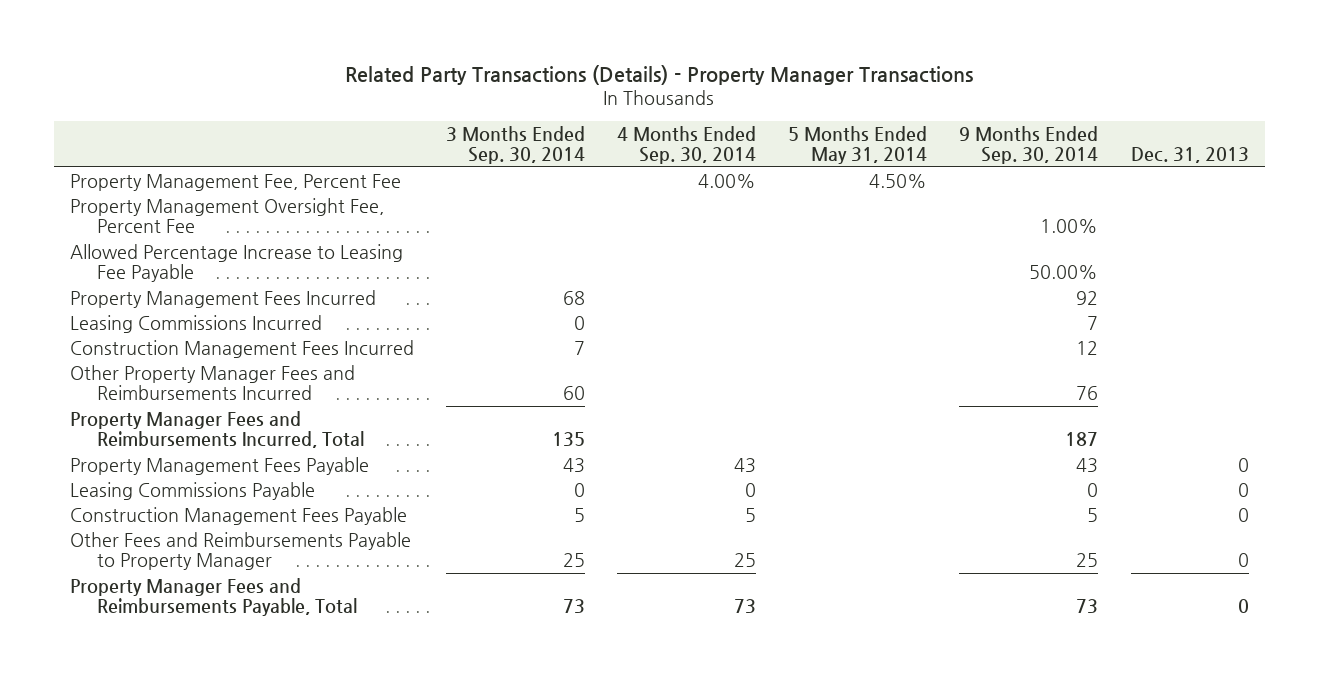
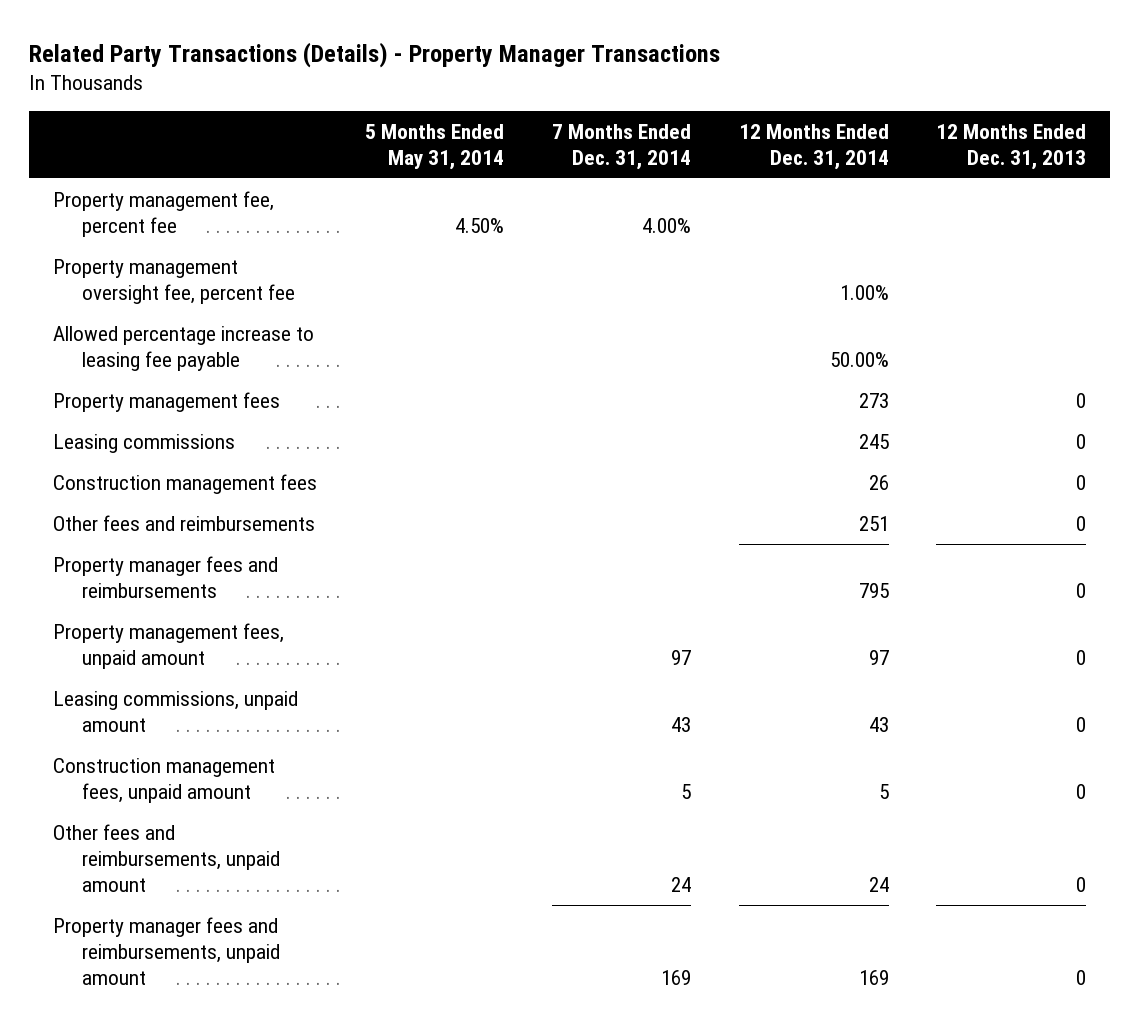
[446,126,586,165] 3 Months Ended Sep. 30, 2014 -> none
[617,126,757,165] 4 Months Ended Sep. 30, 2014 -> none
[959,126,1099,165] 9 Months Ended Sep. 30, 2014 -> none
[1130,147,1249,164] Dec. 31, 2013 -> none
none -> [551,123,691,171] 7 Months Ended Dec. 31, 2014
none -> [738,123,889,171] 12 Months Ended Dec. 31, 2014
none -> [936,123,1087,171] 12 Months Ended Dec. 31, 2013
[69,173,401,191] Property Management Fee, Percent Fee -> [53,190,275,237] Property management fee, percent fee
[69,197,384,233] Property Management Oversight Fee, Percent Fee -> [53,258,295,304] Property management oversight fee, percent fee
[69,243,403,282] Allowed Percentage Increase to Leasing Fee Payable -> [53,325,315,371] Allowed percentage increase to leasing fee payable
[69,289,376,308] Property Management Fees Incurred -> [53,391,281,412] Property management fees
[69,314,322,333] Leasing Commissions Incurred -> [53,433,236,453] Leasing commissions
[69,339,414,358] Construction Management Fees Incurred -> [53,473,318,494] Construction management fees
[69,364,355,400] Other Property Manager Fees and Reimbursements Incurred -> [53,514,316,531] Other fees and reimbursements
[69,410,364,448] Property Manager Fees and Reimbursements Incurred, Total -> [53,555,279,598] Property manager fees and reimbursements
[69,456,369,475] Property Management Fees Payable -> [53,622,285,669] Property management fees, unpaid amount
[69,481,315,500] Leasing Commissions Payable -> [53,690,299,732] Leasing commissions, unpaid amount
[69,506,407,525] Construction Management Fees Payable -> [53,757,276,803] Construction management fees, unpaid amount
[69,531,411,570] Other Fees and Reimbursements Payable to Property Manager -> [53,823,280,893] Other fees and reimbursements, unpaid amount
[69,577,357,616] Property Manager Fees and Reimbursements Payable, Total -> [53,916,280,986] Property manager fees and reimbursements, unpaid amount

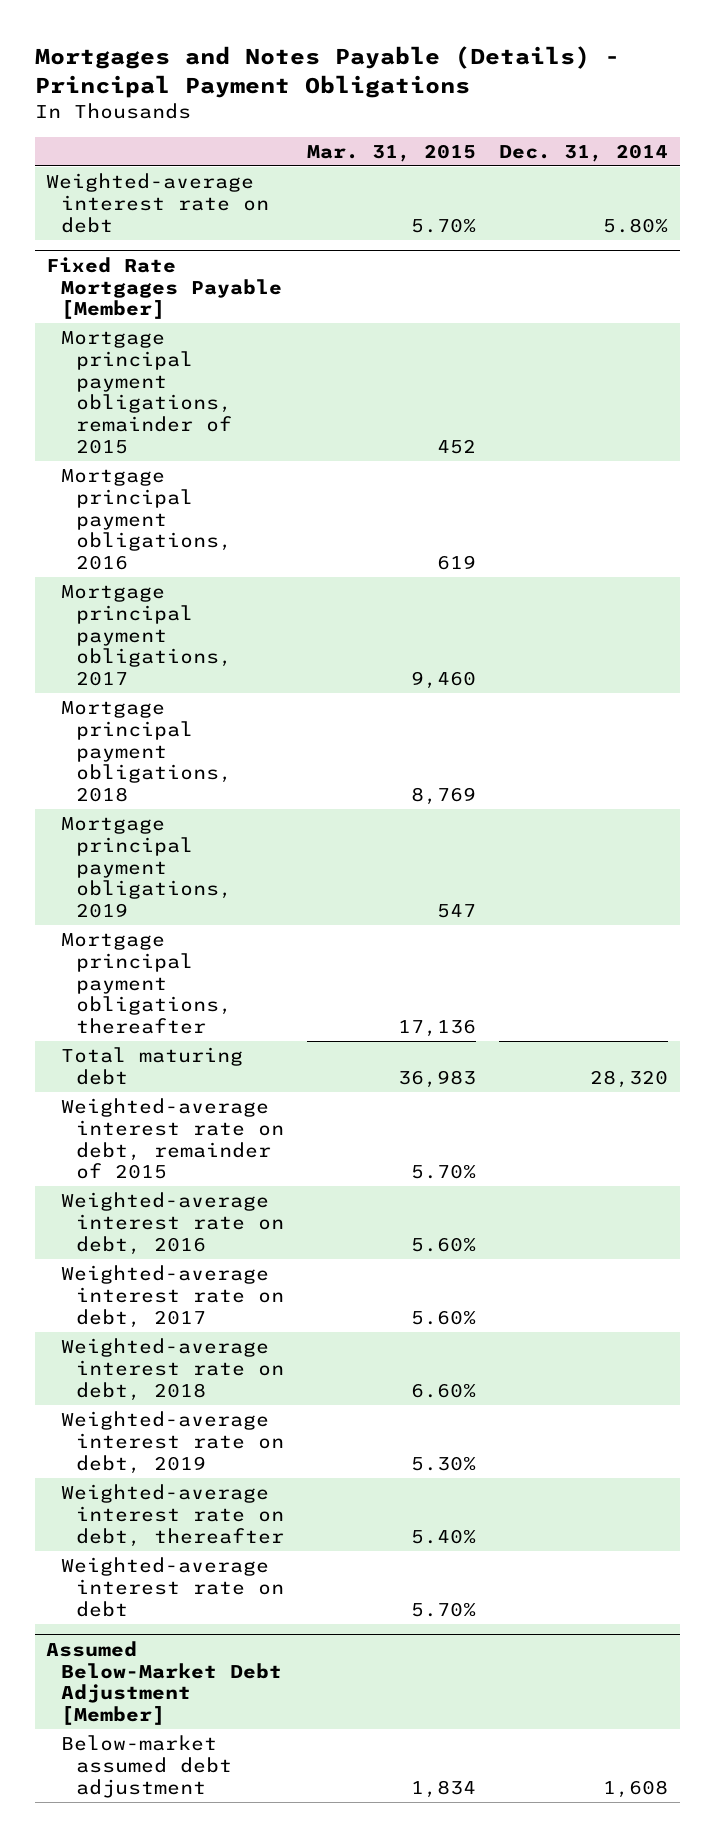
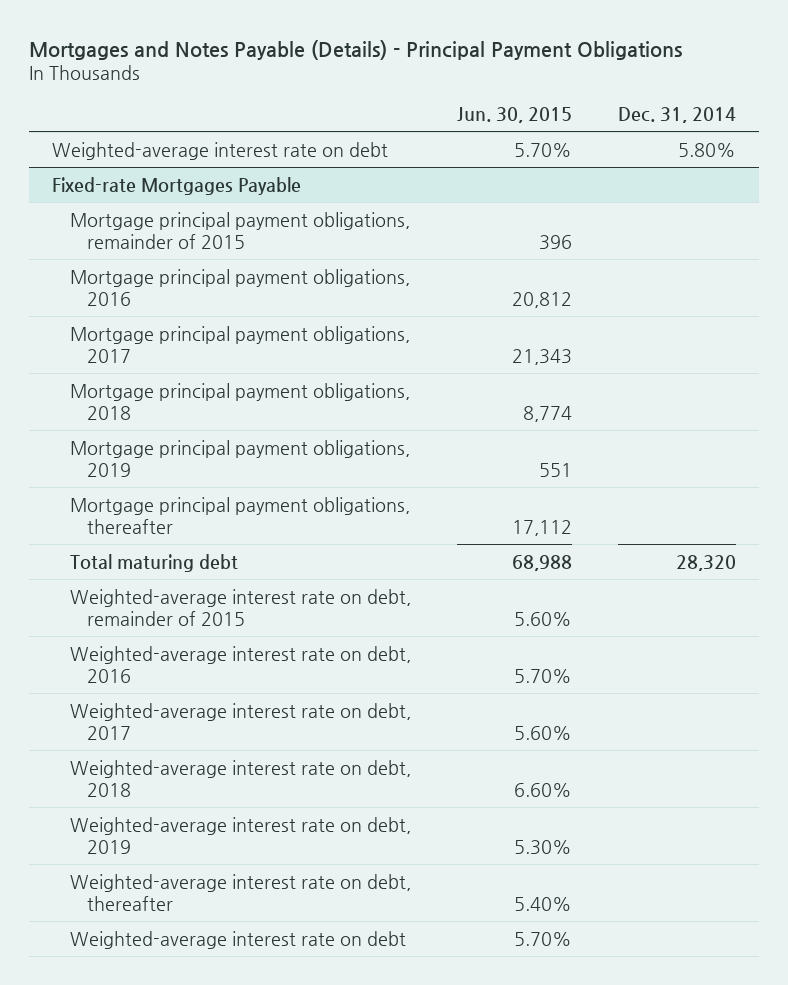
[306,143,476,162] Mar. 31, 2015 -> none
none -> [456,106,572,123] Jun. 30, 2015
[46,256,282,320] Fixed Rate Mortgages Payable [Member] -> [51,176,301,195] Fixed-rate Mortgages Payable
[46,1640,282,1726] Assumed Below-Market Debt Adjustment [Member] -> none
[60,1735,232,1798] Below-market assumed debt adjustment -> none

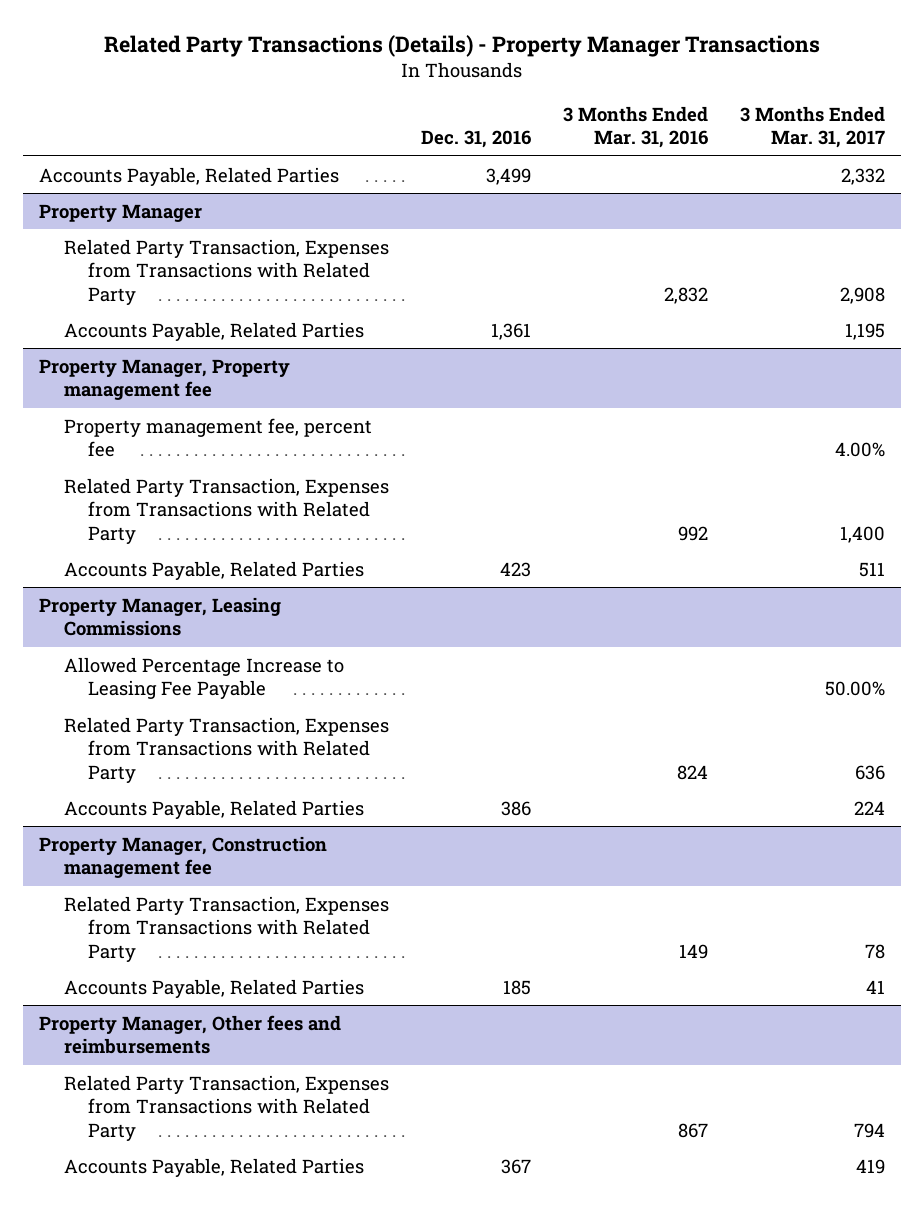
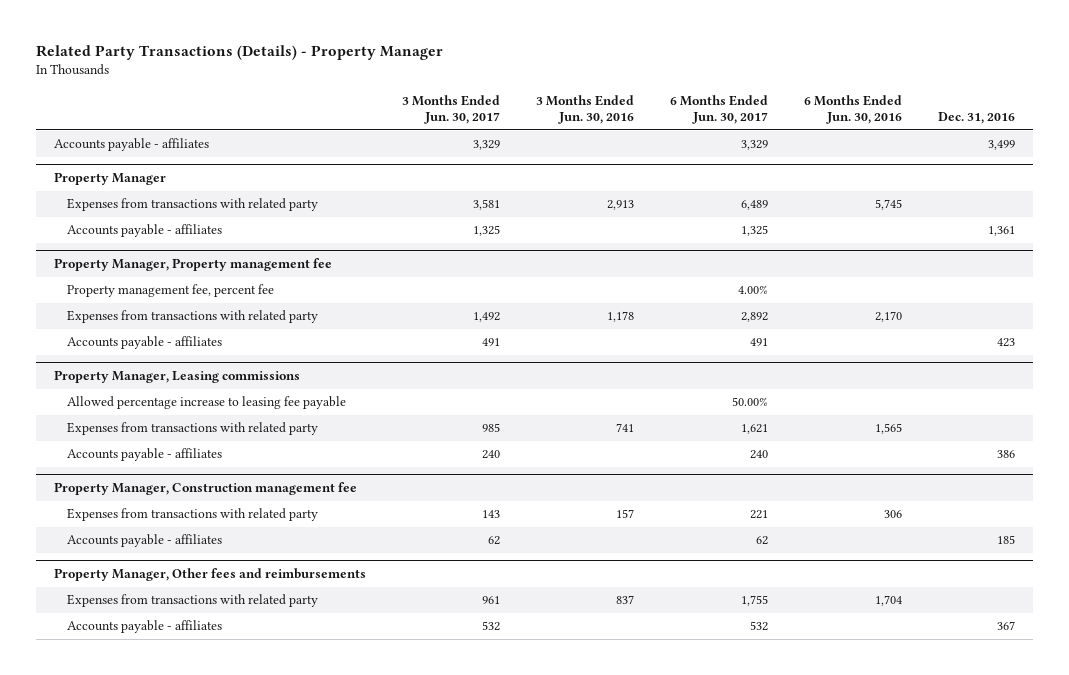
[104,35,821,58] Related Party Transactions (Details) - Property Manager Transactions -> [35,45,443,61] Related Party Transactions (Details) - Property Manager
[562,105,708,149] 3 Months Ended Mar. 31, 2016 -> none
[739,105,885,149] 3 Months Ended Mar. 31, 2017 -> none
none -> [401,95,500,125] 3 Months Ended Jun. 30, 2017
none -> [535,95,634,125] 3 Months Ended Jun. 30, 2016
none -> [669,95,768,125] 6 Months Ended Jun. 30, 2017
none -> [803,95,902,125] 6 Months Ended Jun. 30, 2016
[39,166,340,186] Accounts Payable, Related Parties -> [53,138,209,152] Accounts payable - affiliates
[63,238,389,306] Related Party Transaction, Expenses from Transactions with Related Party -> [66,198,318,212] Expenses from transactions with related party
[63,321,364,341] Accounts Payable, Related Parties -> [66,224,222,238] Accounts payable - affiliates
[63,477,389,545] Related Party Transaction, Expenses from Transactions with Related Party -> [66,310,318,324] Expenses from transactions with related party
[63,560,364,580] Accounts Payable, Related Parties -> [66,336,222,350] Accounts payable - affiliates
[39,596,282,637] Property Manager, Leasing Commissions -> [53,370,300,384] Property Manager, Leasing commissions
[63,656,344,700] Allowed Percentage Increase to Leasing Fee Payable -> [66,396,346,410] Allowed percentage increase to leasing fee payable
[63,716,389,784] Related Party Transaction, Expenses from Transactions with Related Party -> [66,422,318,436] Expenses from transactions with related party
[63,799,364,819] Accounts Payable, Related Parties -> [66,448,222,462] Accounts payable - affiliates
[63,895,389,963] Related Party Transaction, Expenses from Transactions with Related Party -> [66,508,318,522] Expenses from transactions with related party
[63,978,364,998] Accounts Payable, Related Parties -> [66,534,222,548] Accounts payable - affiliates
[63,1074,389,1142] Related Party Transaction, Expenses from Transactions with Related Party -> [66,594,318,608] Expenses from transactions with related party
[63,1157,364,1177] Accounts Payable, Related Parties -> [66,620,222,634] Accounts payable - affiliates

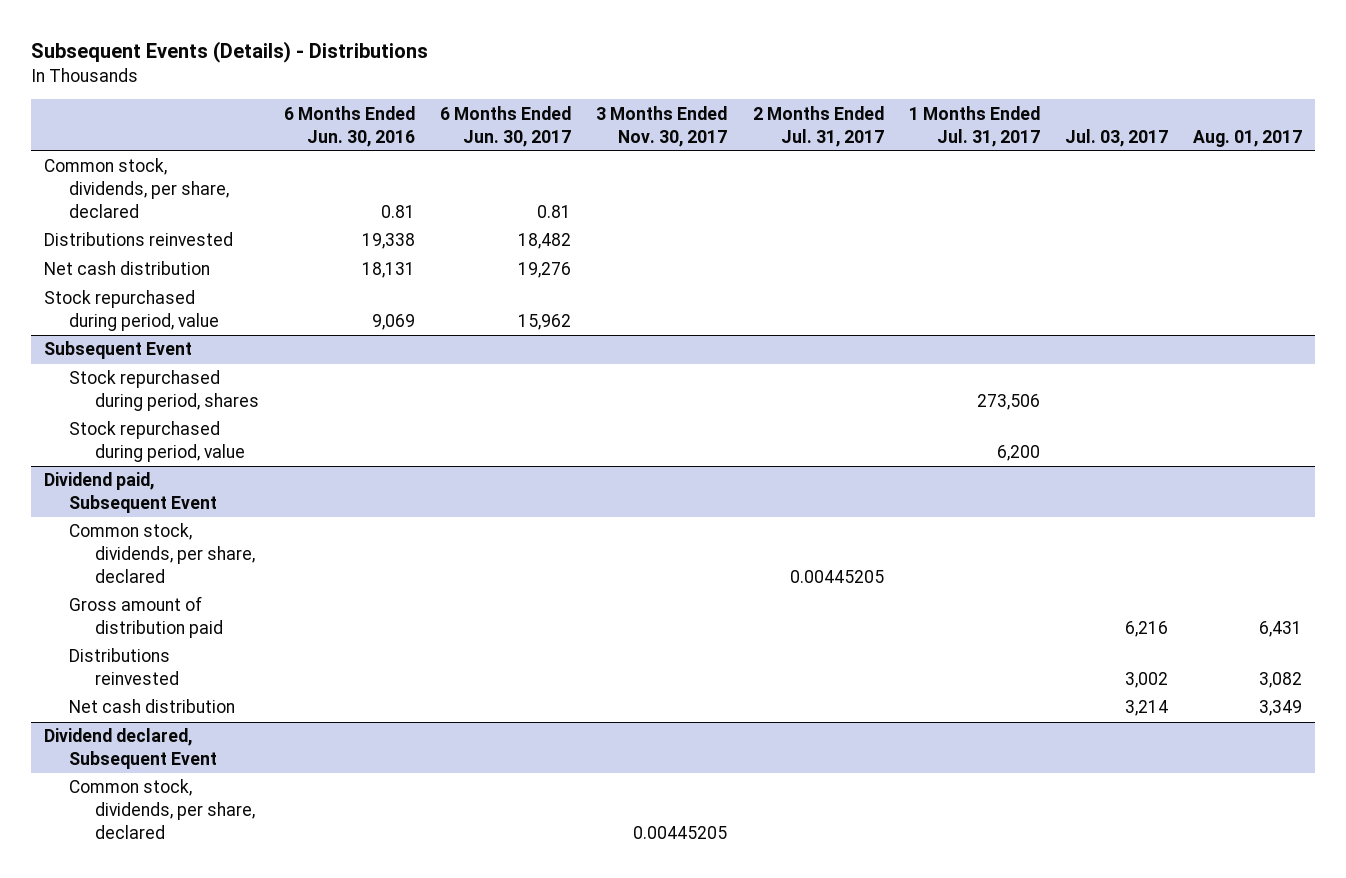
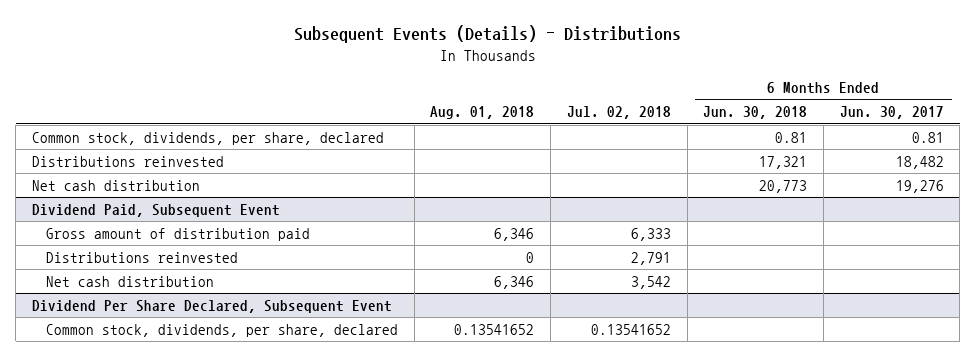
[284,105,416,147] 6 Months Ended Jun. 30, 2016 -> none
[596,105,728,147] 3 Months Ended Nov. 30, 2017 -> none
[752,105,884,147] 2 Months Ended Jul. 31, 2017 -> none
[908,105,1040,147] 1 Months Ended Jul. 31, 2017 -> none
[1064,128,1168,147] Jul. 03, 2017 -> none
[1193,129,1303,147] Aug. 01, 2017 -> none
none -> [430,106,535,120] Aug. 01, 2018
none -> [566,106,671,120] Jul. 02, 2018
none -> [703,106,808,120] Jun. 30, 2018
[43,290,220,332] Stock repurchased during period, value -> none
[43,341,192,360] Subsequent Event -> none
[69,370,260,412] Stock repurchased during period, shares -> none
[69,421,246,463] Stock repurchased during period, value -> none
[69,523,256,583] Common stock, dividends, per share, declared -> none
[43,472,218,514] Dividend paid, Subsequent Event -> [31,204,280,218] Dividend Paid, Subsequent Event
[43,728,218,770] Dividend declared, Subsequent Event -> [31,300,392,314] Dividend Per Share Declared, Subsequent Event

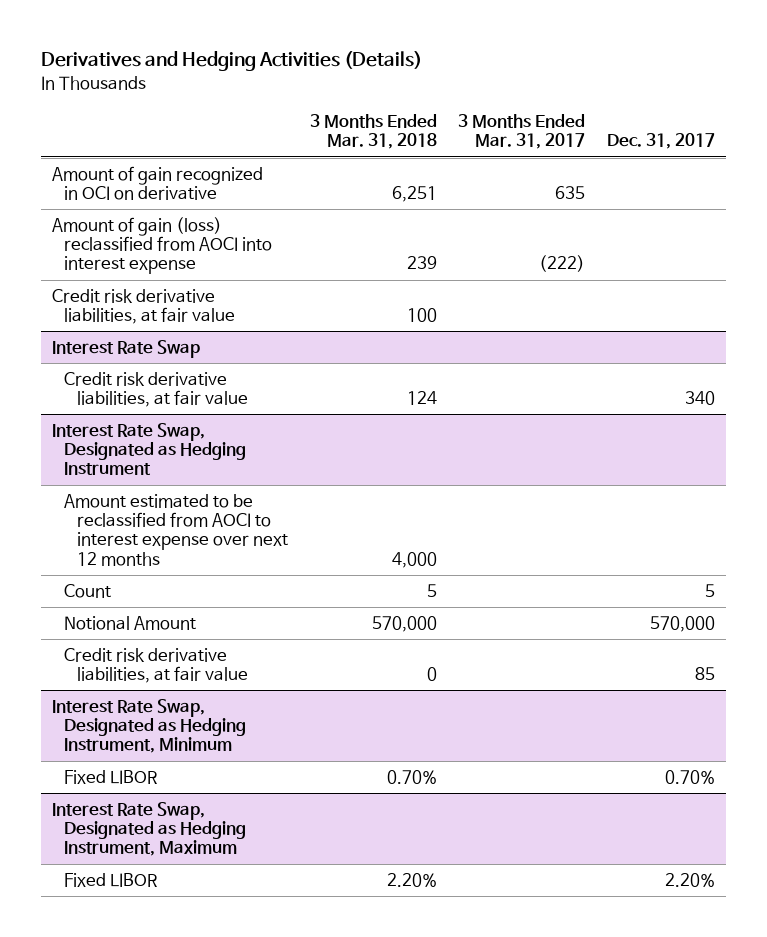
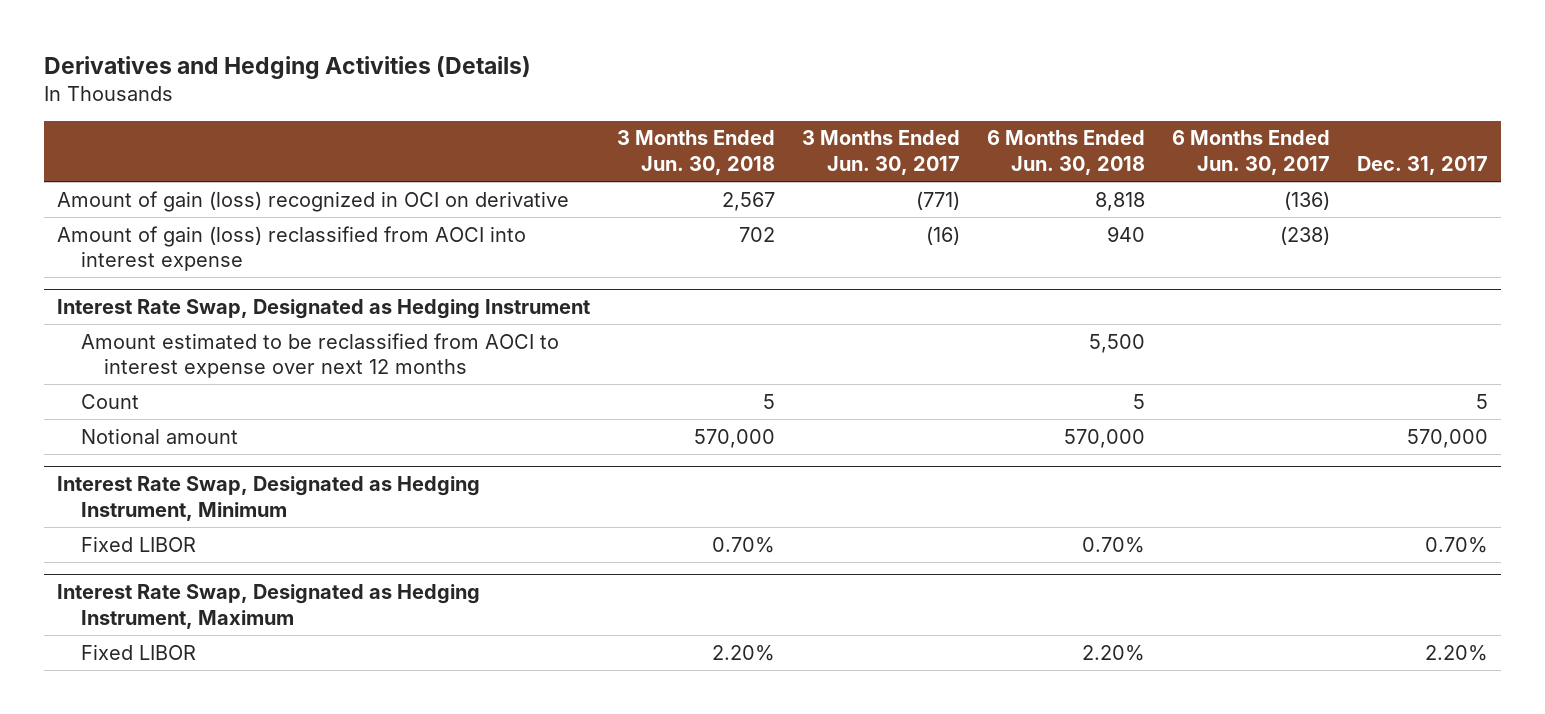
[309,114,437,150] 3 Months Ended Mar. 31, 2018 -> none
[458,114,586,150] 3 Months Ended Mar. 31, 2017 -> none
none -> [616,130,775,175] 3 Months Ended Jun. 30, 2018
none -> [801,130,960,175] 3 Months Ended Jun. 30, 2017
none -> [986,130,1145,175] 6 Months Ended Jun. 30, 2018
none -> [1171,130,1330,175] 6 Months Ended Jun. 30, 2017
[51,166,263,201] Amount of gain recognized in OCI on derivative -> [57,190,570,212] Amount of gain (loss) recognized in OCI on derivative
[51,289,236,325] Credit risk derivative liabilities, at fair value -> none
[51,340,200,359] Interest Rate Swap -> none
[64,372,249,408] Credit risk derivative liabilities, at fair value -> none
[64,648,249,684] Credit risk derivative liabilities, at fair value -> none
[64,616,197,631] Notional Amount -> [80,427,238,444] Notional amount

